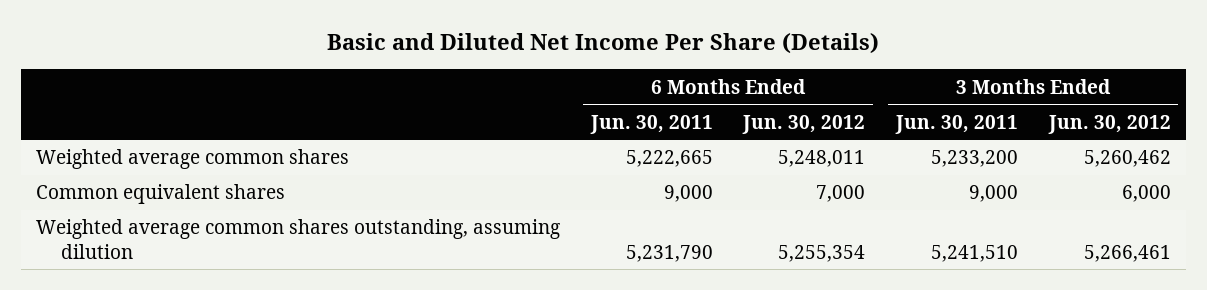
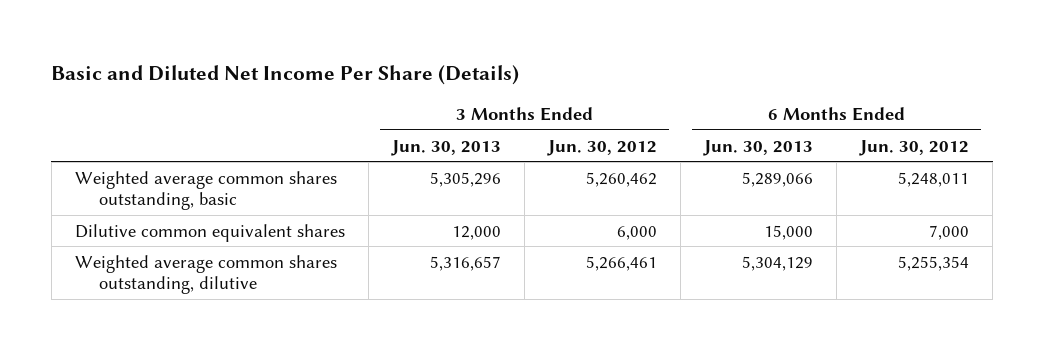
[589,114,713,134] Jun. 30, 2011 -> none
[895,114,1019,134] Jun. 30, 2011 -> none
none -> [391,139,502,156] Jun. 30, 2013
none -> [703,139,814,156] Jun. 30, 2013
[36,149,350,170] Weighted average common shares -> [74,170,337,211] Weighted average common shares outstanding, basic
[36,184,286,205] Common equivalent shares -> [74,223,345,242] Dilutive common equivalent shares
[36,219,561,259] Weighted average common shares outstanding, assuming dilution -> [74,254,337,295] Weighted average common shares outstanding, dilutive

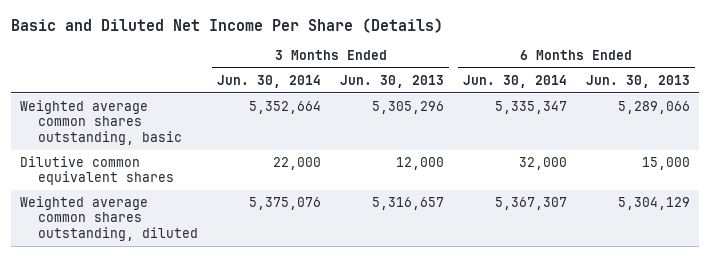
[547,139,658,156] Jun. 30, 2012 -> none
[859,139,970,156] Jun. 30, 2012 -> none
none -> [217,74,322,88] Jun. 30, 2014
none -> [462,74,567,88] Jun. 30, 2014
[74,254,337,295] Weighted average common shares outstanding, dilutive -> [20,195,199,241] Weighted average common shares outstanding, diluted

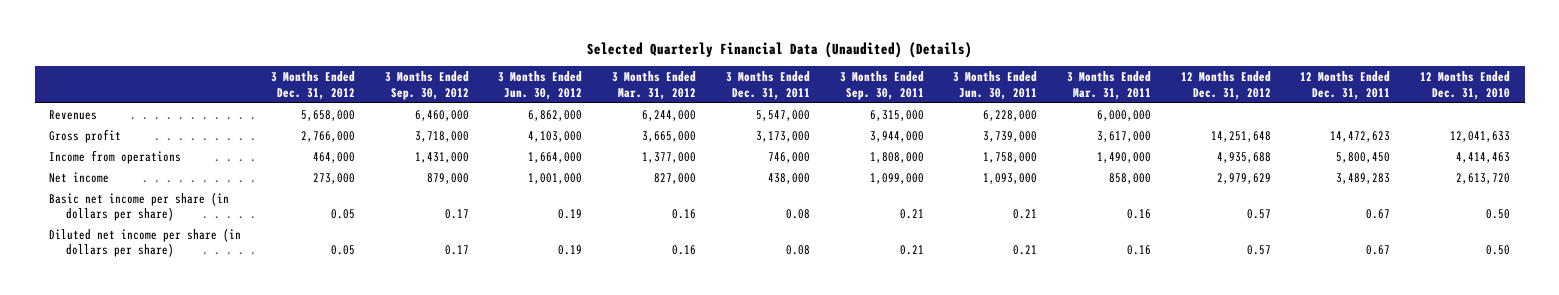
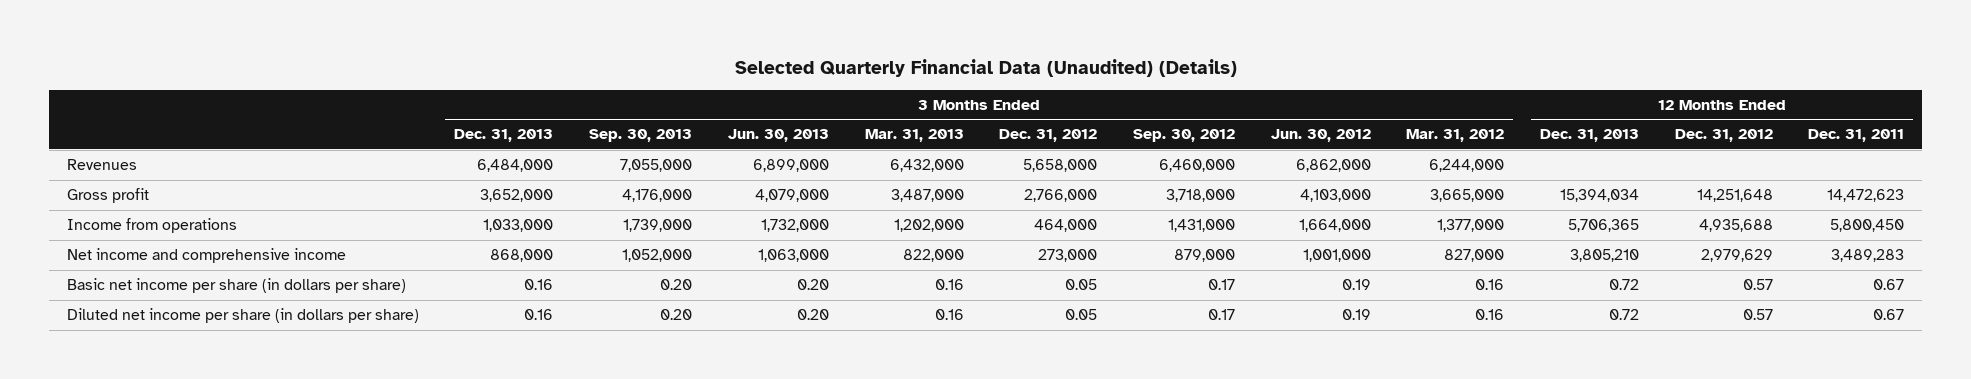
[725,71,810,100] 3 Months Ended Dec. 31, 2011 -> none
[839,71,924,100] 3 Months Ended Sep. 30, 2011 -> none
[953,71,1038,100] 3 Months Ended Jun. 30, 2011 -> none
[1066,71,1151,100] 3 Months Ended Mar. 31, 2011 -> none
[1419,71,1510,100] 12 Months Ended Dec. 31, 2010 -> none
none -> [454,129,554,143] Dec. 31, 2013
none -> [589,129,693,143] Sep. 30, 2013
none -> [727,129,829,143] Jun. 30, 2013
none -> [864,129,964,143] Mar. 31, 2013
none -> [1539,129,1639,143] Dec. 31, 2013
[49,171,110,183] Net income -> [66,248,346,264] Net income and comprehensive income

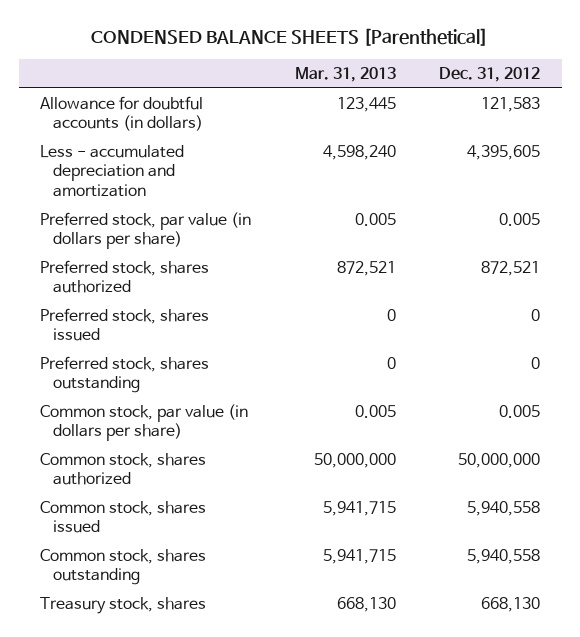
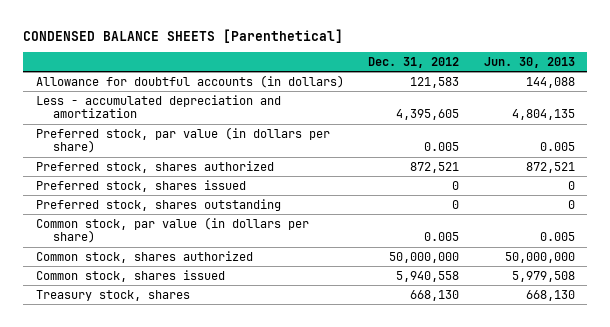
[294,66,396,82] Mar. 31, 2013 -> none
none -> [483,56,575,68] Jun. 30, 2013
[40,549,207,586] Common stock, shares outstanding -> none

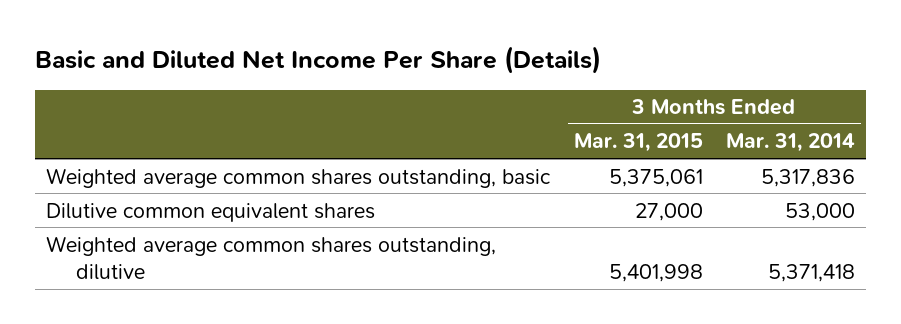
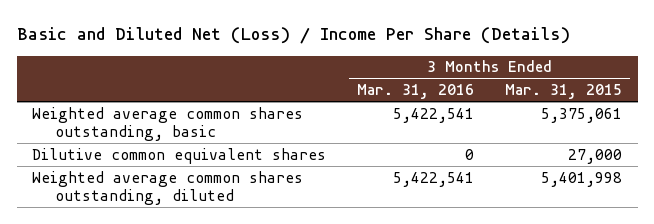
[34,46,601,75] Basic and Diluted Net Income Per Share (Details) -> [16,27,570,45] Basic and Diluted Net (Loss) / Income Per Share (Details)
[725,133,855,153] Mar. 31, 2014 -> none
none -> [357,84,475,100] Mar. 31, 2016
[46,235,497,280] Weighted average common shares outstanding, dilutive -> [32,170,304,205] Weighted average common shares outstanding, diluted

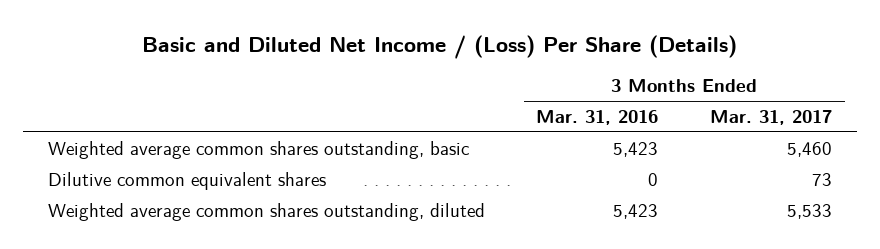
[16,27,570,45] Basic and Diluted Net (Loss) / Income Per Share (Details) -> [141,34,737,59] Basic and Diluted Net Income / (Loss) Per Share (Details)
[505,84,623,100] Mar. 31, 2015 -> none
none -> [709,110,832,126] Mar. 31, 2017
[393,107,475,123] 5,422,541 -> [613,141,659,157] 5,423
[393,171,475,187] 5,422,541 -> [613,203,659,219] 5,423

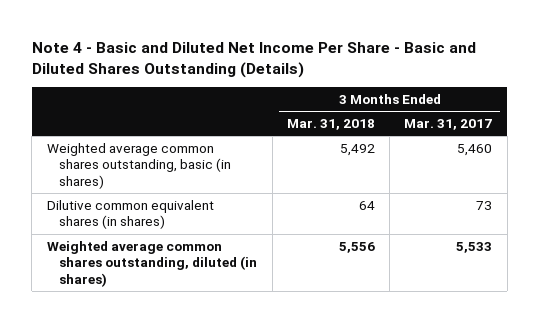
[141,34,737,59] Basic and Diluted Net Income / (Loss) Per Share (Details) -> [31,41,476,78] Note 4 - Basic and Diluted Net Income Per Share - Basic and Diluted Shares Outstanding (Details)
[536,110,659,126] Mar. 31, 2016 -> none
none -> [286,118,375,130] Mar. 31, 2018
[48,140,470,159] Weighted average common shares outstanding, basic -> [46,142,232,190] Weighted average common shares outstanding, basic (in shares)
[48,171,327,190] Dilutive common equivalent shares -> [46,199,214,230] Dilutive common equivalent shares (in shares)
[48,202,486,221] Weighted average common shares outstanding, diluted -> [46,240,258,288] Weighted average common shares outstanding, diluted (in shares)

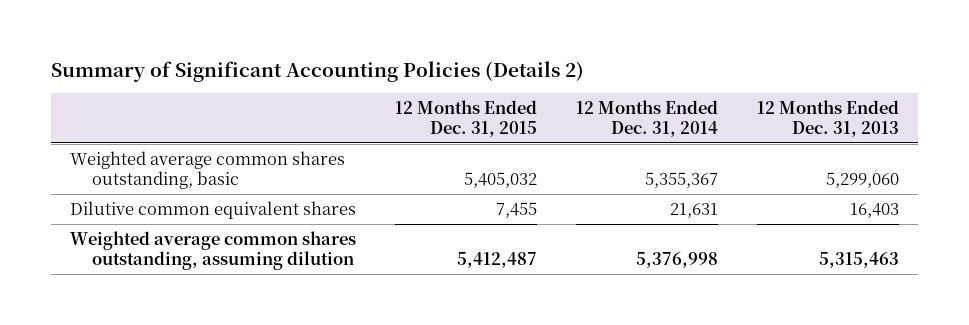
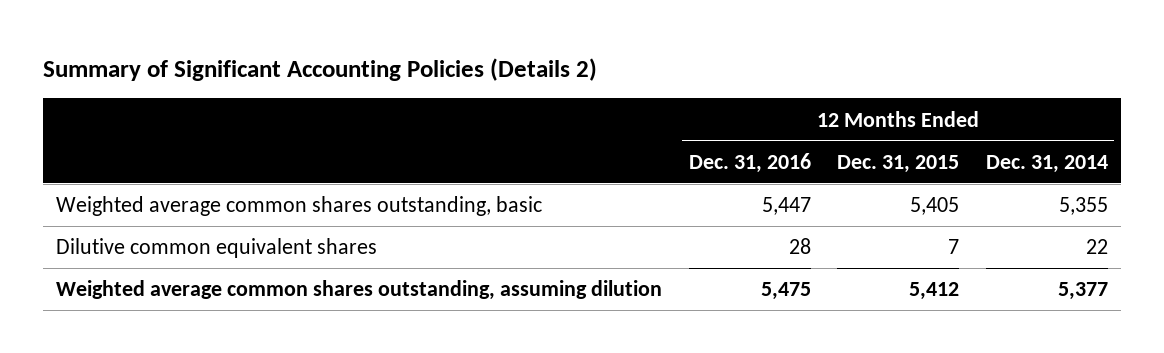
[756,99,899,137] 12 Months Ended Dec. 31, 2013 -> none
none -> [688,152,811,173] Dec. 31, 2016
[464,171,538,188] 5,405,032 -> [910,197,960,216] 5,405
[645,171,719,188] 5,355,367 -> [1058,197,1108,216] 5,355
[496,201,538,218] 7,455 -> [948,239,960,255] 7
[670,202,719,218] 21,631 -> [1085,239,1108,255] 22
[457,251,538,268] 5,412,487 -> [909,282,960,301] 5,412
[636,251,719,268] 5,376,998 -> [1057,282,1108,301] 5,377

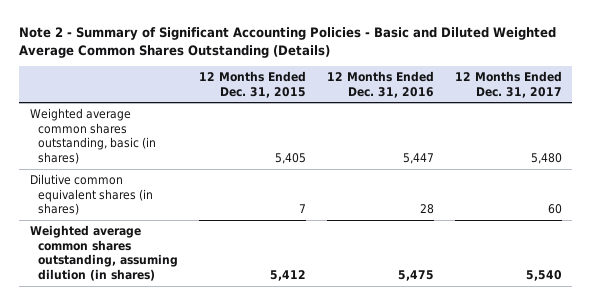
[43,57,598,81] Summary of Significant Accounting Policies (Details 2) -> [19,27,557,58] Note 2 - Summary of Significant Accounting Policies - Basic and Diluted Weighted Average Common Shares Outstanding (Details)
[985,154,1108,173] Dec. 31, 2014 -> none
none -> [454,70,562,98] 12 Months Ended Dec. 31, 2017
[56,196,543,217] Weighted average common shares outstanding, basic -> [29,107,157,164] Weighted average common shares outstanding, basic (in shares)
[56,238,378,259] Dilutive common equivalent shares -> [29,173,154,216] Dilutive common equivalent shares (in shares)
[56,280,663,301] Weighted average common shares outstanding, assuming dilution -> [29,224,179,281] Weighted average common shares outstanding, assuming dilution (in shares)

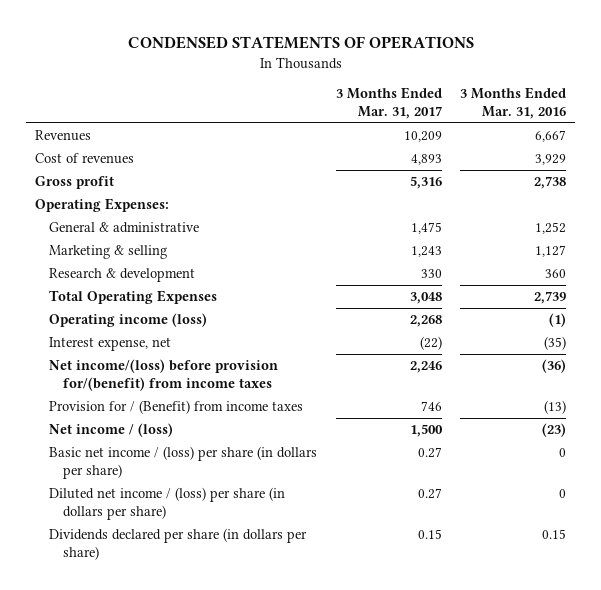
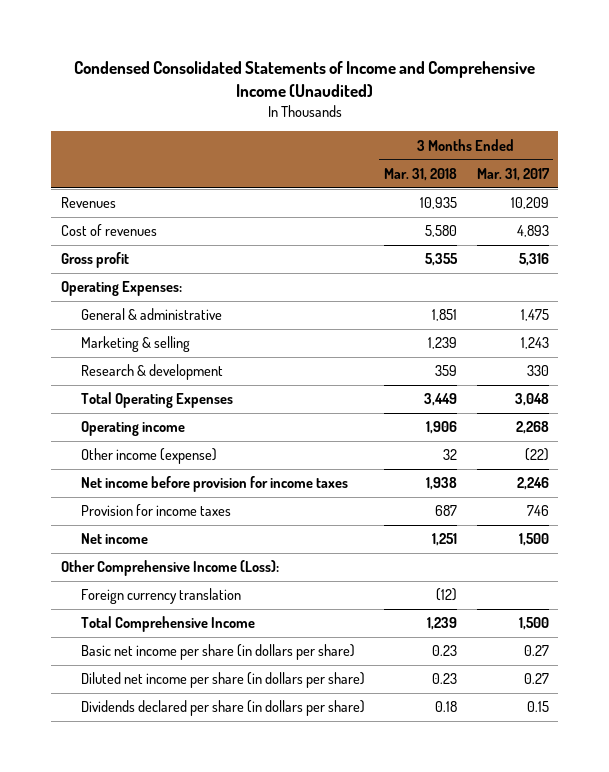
[127,36,474,50] CONDENSED STATEMENTS OF OPERATIONS -> [73,60,535,97] Condensed Consolidated Statements of Income and Comprehensive Income (Unaudited)
[460,87,567,119] 3 Months Ended Mar. 31, 2016 -> none
none -> [384,167,458,181] Mar. 31, 2018
[48,337,171,352] Interest expense, net -> none
[48,313,207,328] Operating income (loss) -> [80,421,185,437] Operating income
none -> [80,448,217,465] Other income (expense)
[48,359,278,392] Net income/(loss) before provision for/(benefit) from income taxes -> [80,476,348,493] Net income before provision for income taxes
[48,400,303,415] Provision for / (Benefit) from income taxes -> [80,504,231,517] Provision for income taxes
[48,423,173,438] Net income / (loss) -> [80,533,148,545] Net income
none -> [60,560,279,577] Other Comprehensive Income (Loss):
none -> [80,588,241,605] Foreign currency translation
none -> [80,616,255,633] Total Comprehensive Income
[48,446,317,480] Basic net income / (loss) per share (in dollars per share) -> [80,644,355,661] Basic net income per share (in dollars per share)
[48,487,285,521] Diluted net income / (loss) per share (in dollars per share) -> [80,672,365,689] Diluted net income per share (in dollars per share)

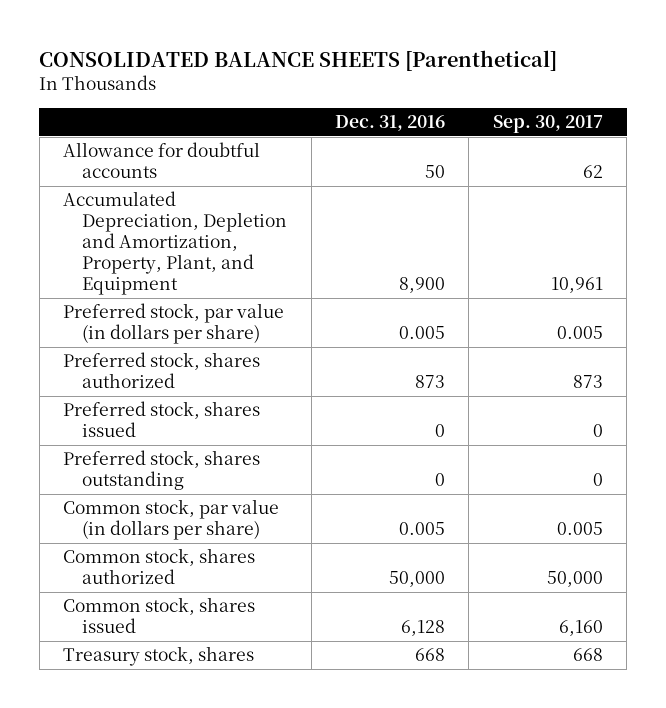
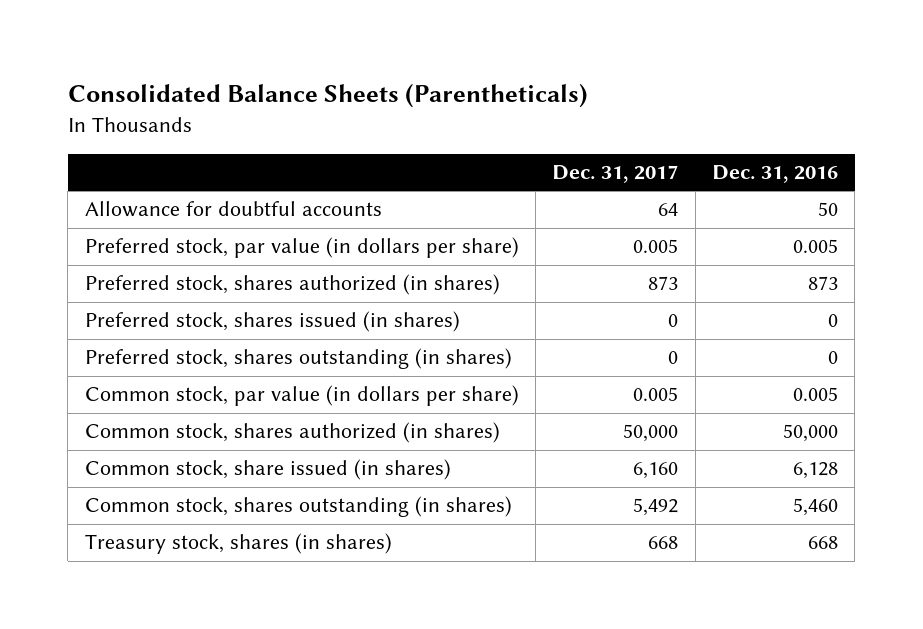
[39,49,558,71] CONSOLIDATED BALANCE SHEETS [Parenthetical] -> [67,83,588,109] Consolidated Balance Sheets (Parentheticals)
[492,115,603,134] Sep. 30, 2017 -> none
none -> [552,165,679,184] Dec. 31, 2017
[63,191,288,296] Accumulated Depreciation, Depletion and Amortization, Property, Plant, and Equipment -> none
[63,352,261,389] Preferred stock, shares authorized -> [84,274,500,296] Preferred stock, shares authorized (in shares)
[63,401,261,438] Preferred stock, shares issued -> [84,311,460,333] Preferred stock, shares issued (in shares)
[63,450,261,491] Preferred stock, shares outstanding -> [84,348,512,370] Preferred stock, shares outstanding (in shares)
[63,548,256,585] Common stock, shares authorized -> [84,422,500,444] Common stock, shares authorized (in shares)
[63,597,256,634] Common stock, shares issued -> [84,459,451,481] Common stock, share issued (in shares)
none -> [84,496,512,518] Common stock, shares outstanding (in shares)
[63,646,255,667] Treasury stock, shares -> [84,533,392,555] Treasury stock, shares (in shares)

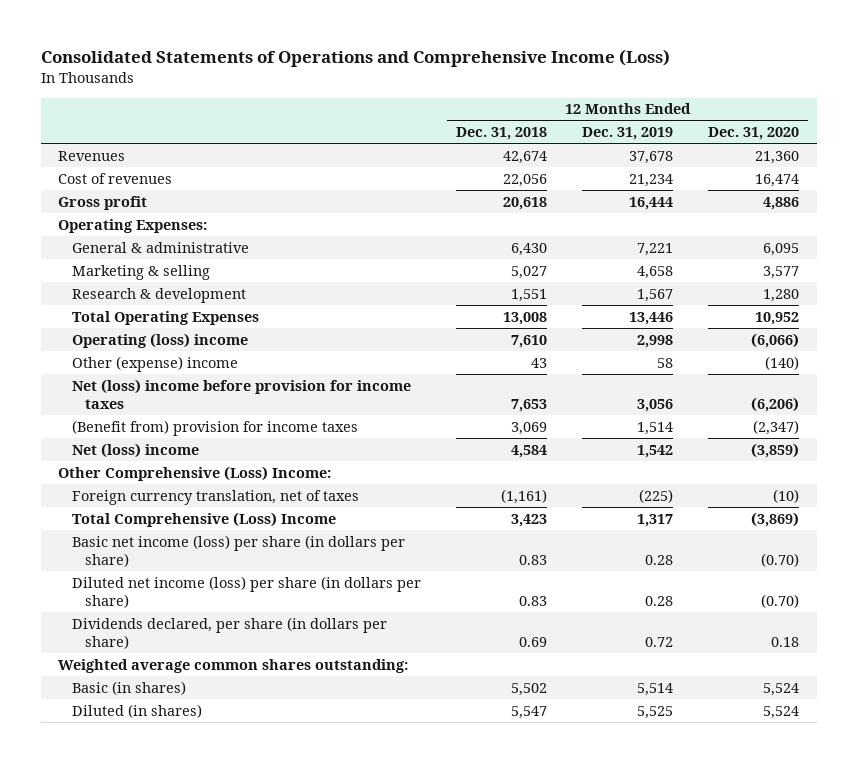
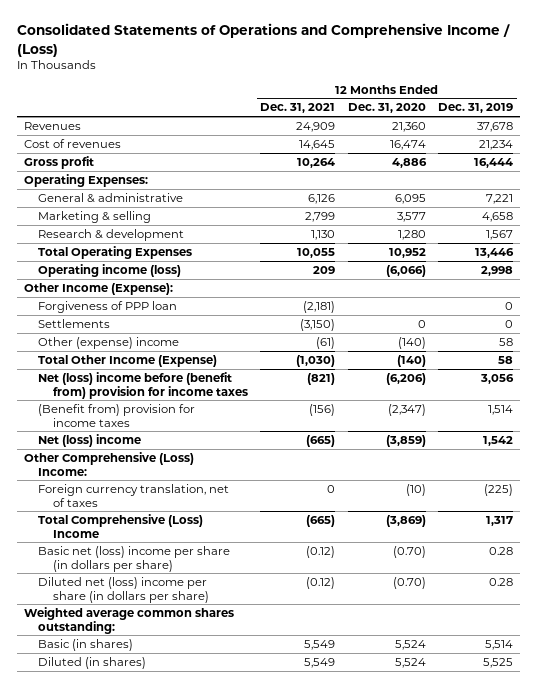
[40,49,670,68] Consolidated Statements of Operations and Comprehensive Income (Loss) -> [17,23,511,57] Consolidated Statements of Operations and Comprehensive Income / (Loss)
[455,126,547,140] Dec. 31, 2018 -> none
none -> [260,103,336,114] Dec. 31, 2021
[71,332,248,348] Operating (loss) income -> [38,263,182,277] Operating income (loss)
none -> [23,282,173,295] Other Income (Expense):
none -> [38,300,178,313] Forgiveness of PPP loan
none -> [38,318,111,328] Settlements
none -> [38,354,218,367] Total Other Income (Expense)
[71,378,411,410] Net (loss) income before provision for income taxes -> [38,371,248,399] Net (loss) income before (benefit from) provision for income taxes
[71,616,387,650] Dividends declared, per share (in dollars per share) -> none
[71,534,405,568] Basic net income (loss) per share (in dollars per share) -> [38,545,231,572] Basic net (loss) income per share (in dollars per share)
[71,575,421,609] Diluted net income (loss) per share (in dollars per share) -> [38,576,209,603] Diluted net (loss) income per share (in dollars per share)

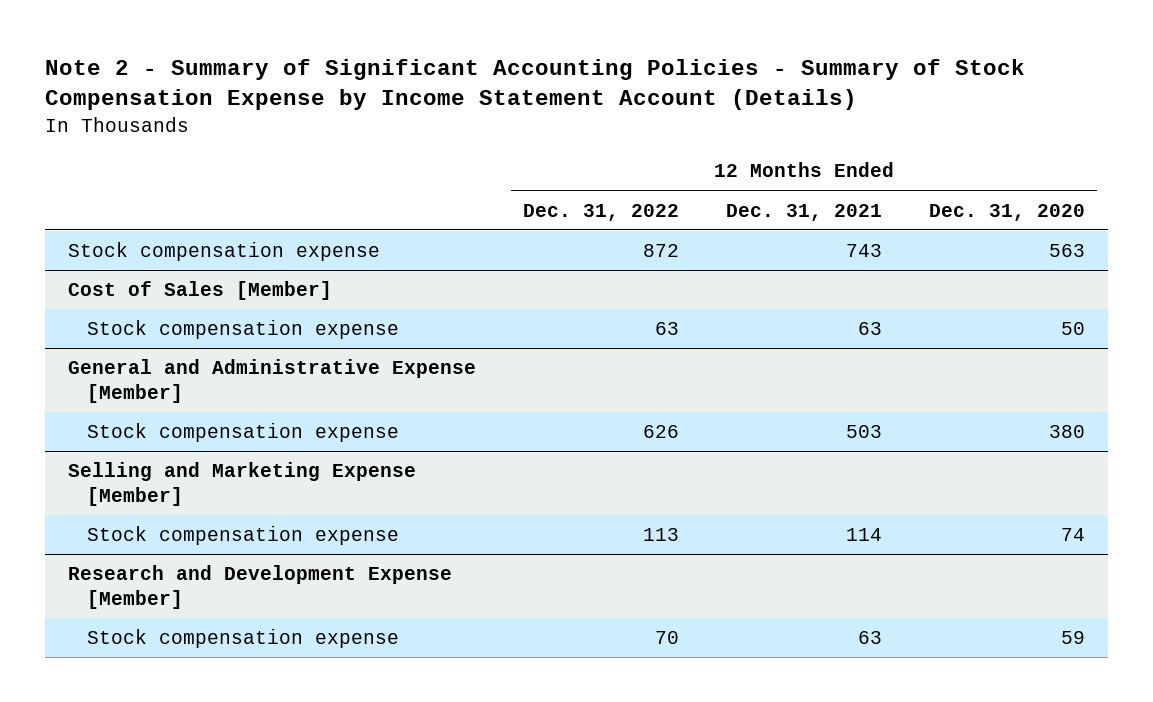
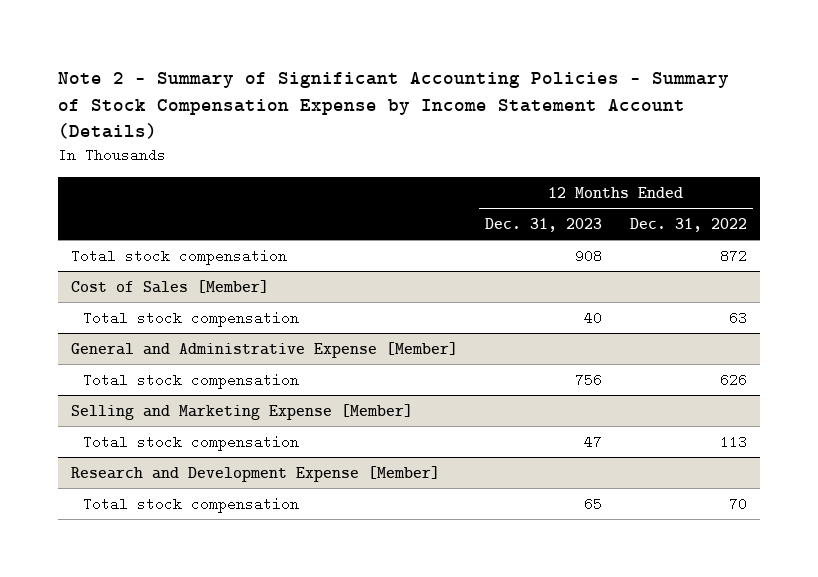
[726,203,883,221] Dec. 31, 2021 -> none
[928,203,1085,221] Dec. 31, 2020 -> none
none -> [485,217,603,232] Dec. 31, 2023
[68,242,381,262] Stock compensation expense -> [71,248,288,265] Total stock compensation
[86,320,399,340] Stock compensation expense -> [83,310,300,327] Total stock compensation
[86,423,399,443] Stock compensation expense -> [83,372,300,389] Total stock compensation
[86,526,399,546] Stock compensation expense -> [83,434,300,451] Total stock compensation
[86,629,399,649] Stock compensation expense -> [83,496,300,513] Total stock compensation

